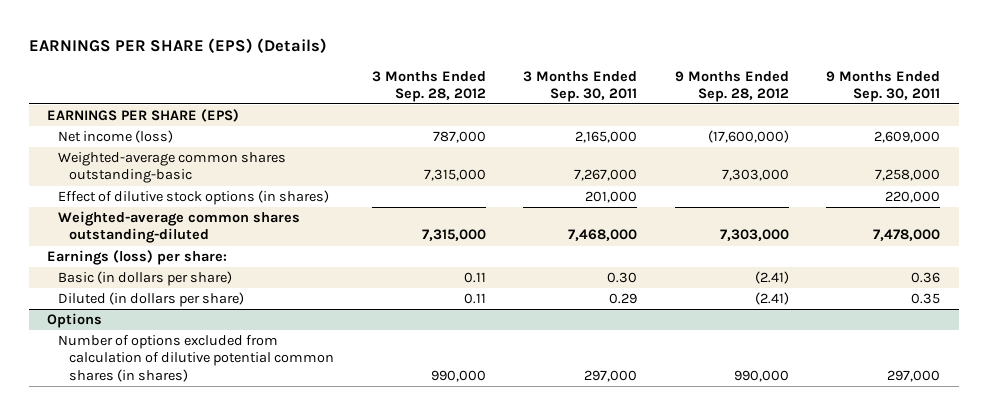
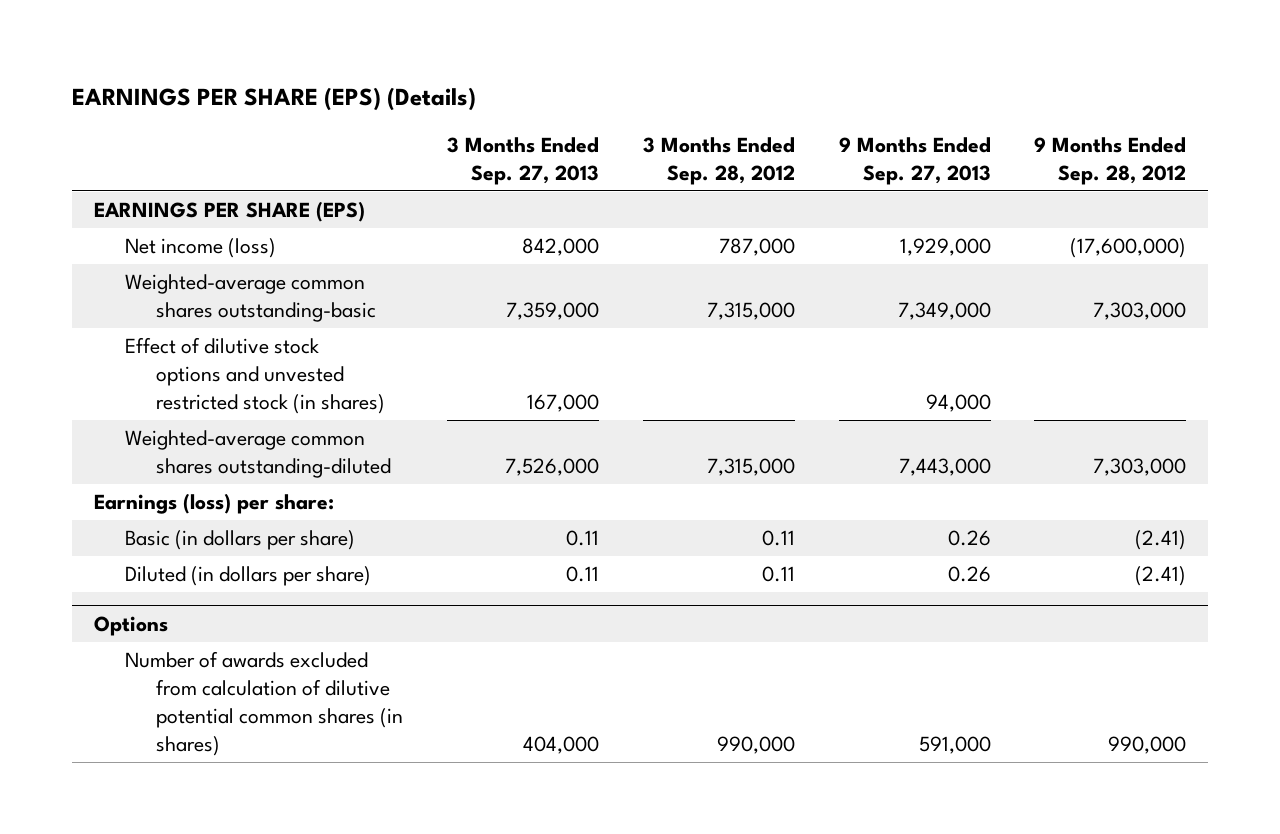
[523,70,638,102] 3 Months Ended Sep. 30, 2011 -> none
[826,70,941,102] 9 Months Ended Sep. 30, 2011 -> none
none -> [447,136,600,185] 3 Months Ended Sep. 27, 2013
none -> [838,136,991,185] 9 Months Ended Sep. 27, 2013
[58,190,330,206] Effect of dilutive stock options (in shares) -> [125,337,386,414] Effect of dilutive stock options and unvested restricted stock (in shares)
[58,335,335,382] Number of options excluded from calculation of dilutive potential common shares (in shares) -> [125,651,404,756] Number of awards excluded from calculation of dilutive potential common shares (in shares)

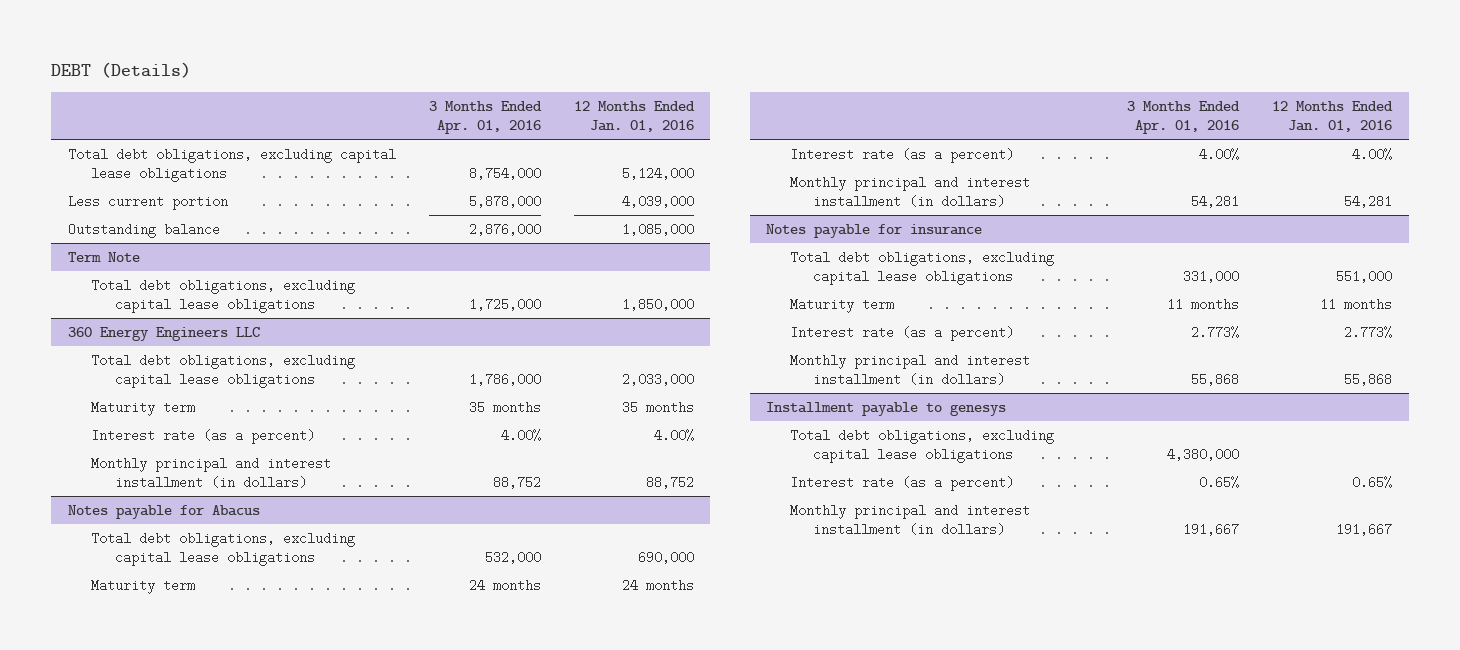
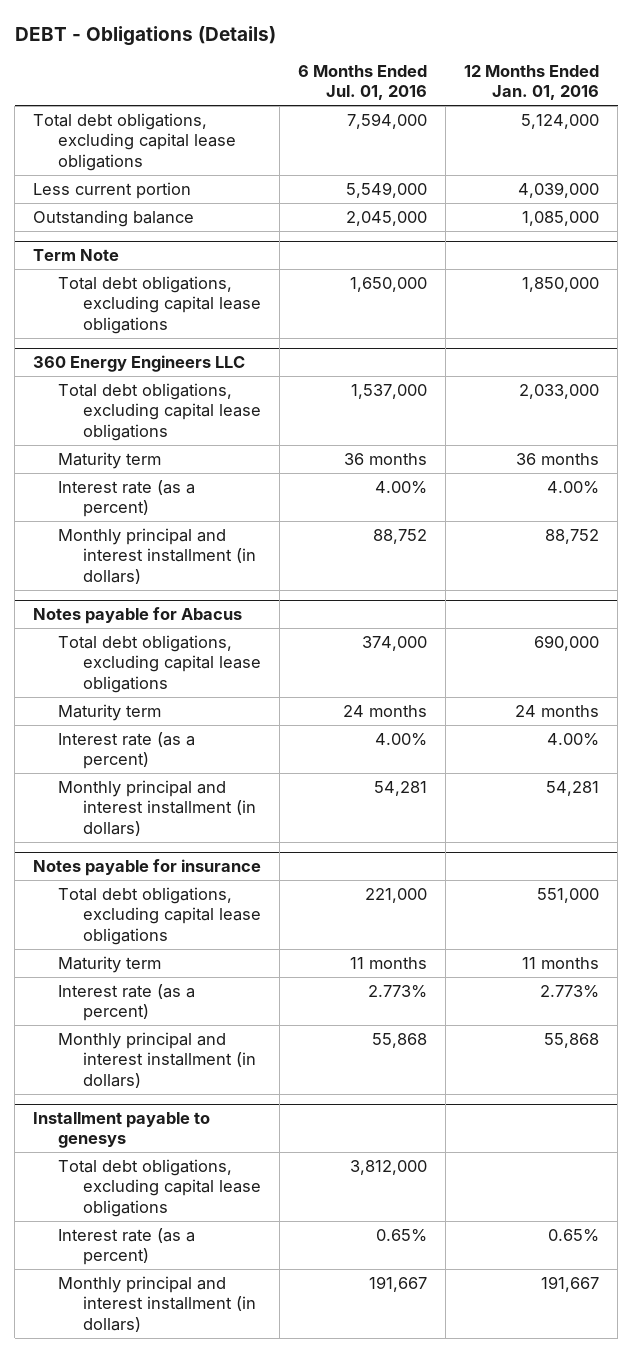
[51,62,192,79] DEBT (Details) -> [14,25,276,46] DEBT - Obligations (Details)
[428,100,542,135] 3 Months Ended Apr. 01, 2016 -> none
none -> [298,65,428,101] 6 Months Ended Jul. 01, 2016
[621,400,694,414] 35 months -> [516,453,600,466] 36 months

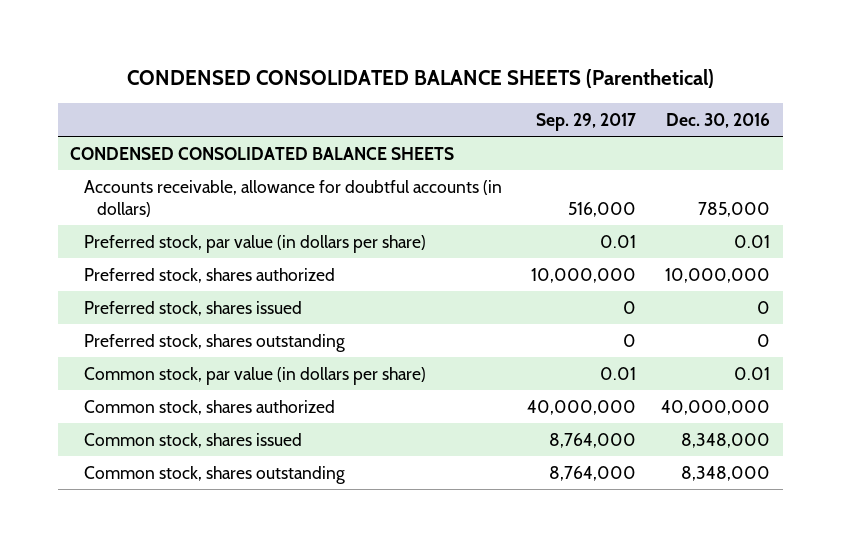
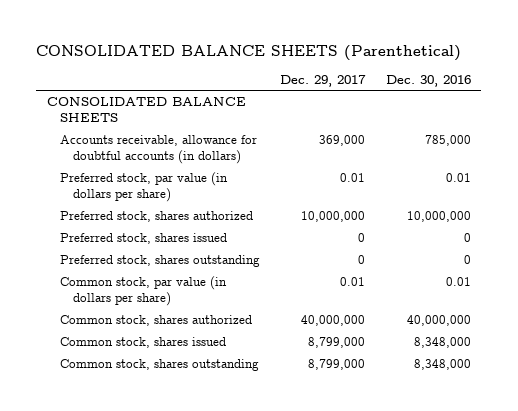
[127,69,715,89] CONDENSED CONSOLIDATED BALANCE SHEETS (Parenthetical) -> [36,44,462,61] CONSOLIDATED BALANCE SHEETS (Parenthetical)
[536,112,637,131] Sep. 29, 2017 -> none
none -> [280,74,367,87] Dec. 29, 2017
[70,146,455,160] CONDENSED CONSOLIDATED BALANCE SHEETS -> [46,97,246,123] CONSOLIDATED BALANCE SHEETS

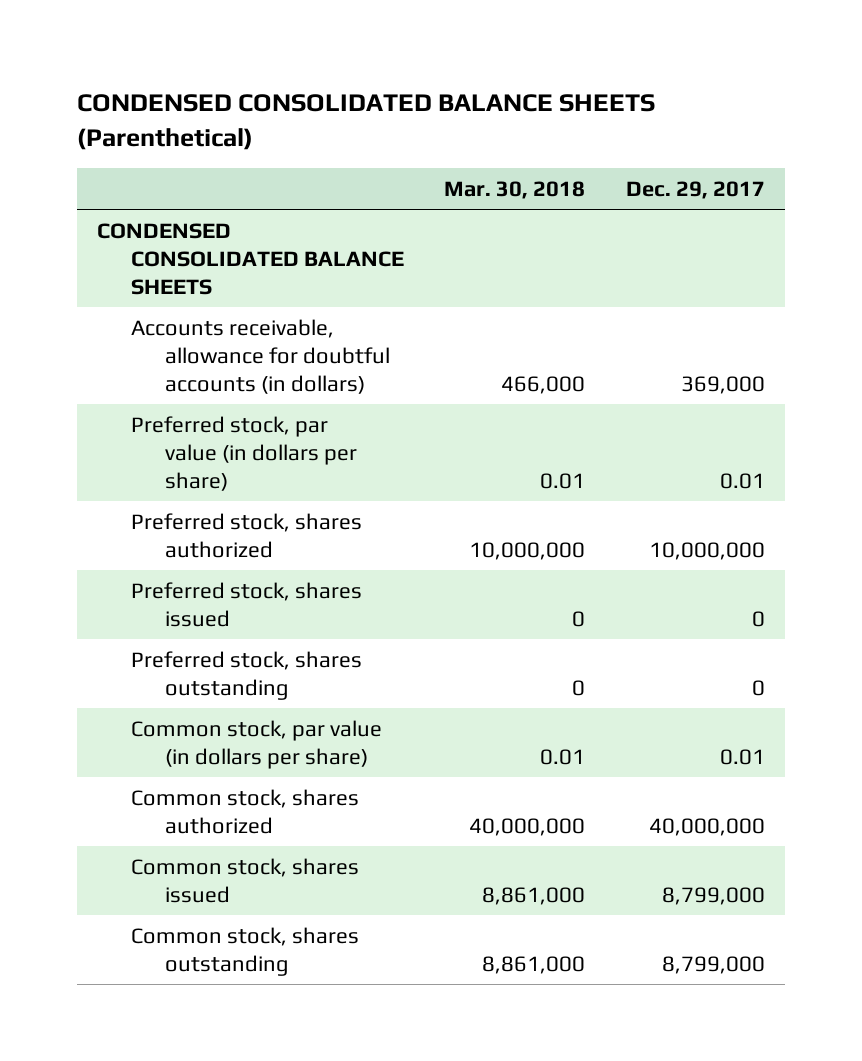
[36,44,462,61] CONSOLIDATED BALANCE SHEETS (Parenthetical) -> [76,94,655,150] CONDENSED CONSOLIDATED BALANCE SHEETS (Parenthetical)
[386,74,472,87] Dec. 30, 2016 -> none
none -> [444,180,586,199] Mar. 30, 2018
[46,97,246,123] CONSOLIDATED BALANCE SHEETS -> [97,222,404,295] CONDENSED CONSOLIDATED BALANCE SHEETS

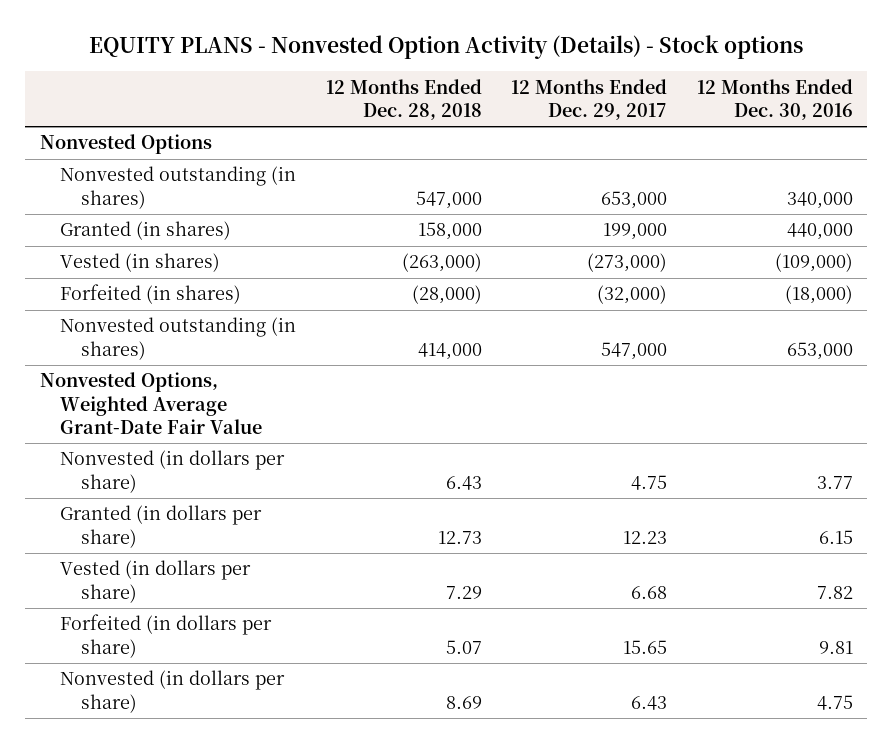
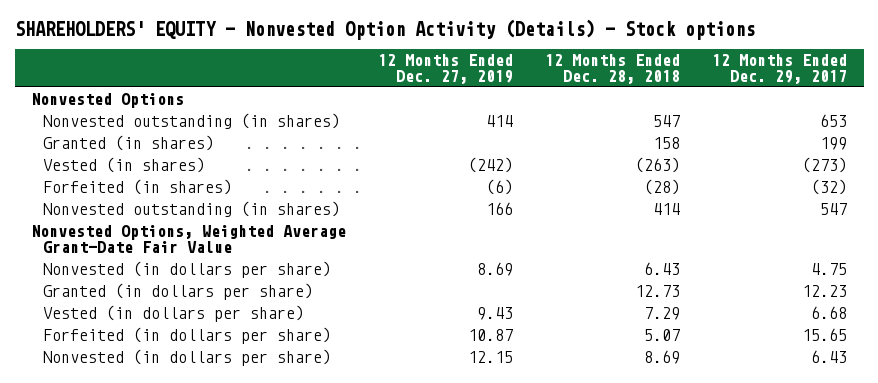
[89,35,804,60] EQUITY PLANS - Nonvested Option Activity (Details) - Stock options -> [14,18,755,40] SHAREHOLDERS' EQUITY - Nonvested Option Activity (Details) - Stock options
[696,78,853,120] 12 Months Ended Dec. 30, 2016 -> none
none -> [377,54,513,85] 12 Months Ended Dec. 27, 2019
[415,190,482,209] 547,000 -> [653,115,681,128] 547
[601,190,668,209] 653,000 -> [820,114,848,128] 653
[417,222,482,241] 158,000 -> [653,137,681,150] 158
[603,223,668,241] 199,000 -> [820,137,848,151] 199
[401,253,482,273] (263,000) -> [635,157,681,174] (263)
[587,253,668,273] (273,000) -> [802,157,848,174] (273)
[411,285,482,305] (28,000) -> [644,179,681,196] (28)
[597,285,668,305] (32,000) -> [811,179,848,196] (32)
[417,342,482,360] 414,000 -> [653,203,681,216] 414
[601,341,668,360] 547,000 -> [820,203,848,216] 547

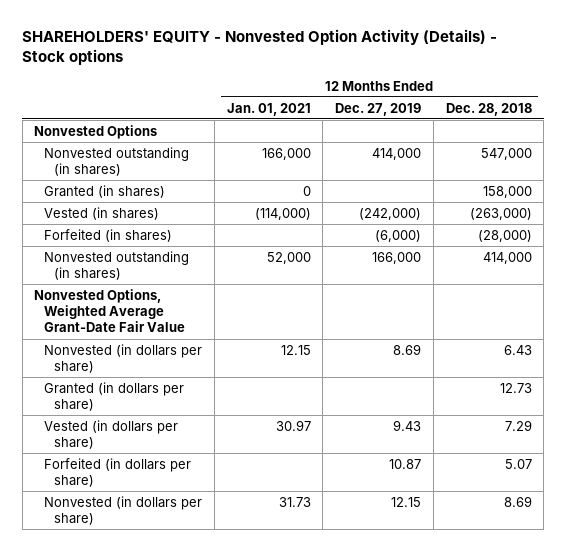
[712,54,848,85] 12 Months Ended Dec. 29, 2017 -> none
none -> [226,102,311,116] Jan. 01, 2021
[485,115,513,128] 414 -> [372,147,422,160] 414,000
[653,115,681,128] 547 -> [480,147,532,160] 547,000
[653,137,681,150] 158 -> [482,185,532,198] 158,000
[467,157,513,174] (242) -> [359,207,422,220] (242,000)
[635,157,681,174] (263) -> [469,207,532,220] (263,000)
[485,179,513,196] (6) -> [375,229,422,242] (6,000)
[644,179,681,196] (28) -> [477,229,532,242] (28,000)
[485,202,513,216] 166 -> [372,251,422,264] 166,000
[653,203,681,216] 414 -> [482,251,532,264] 414,000

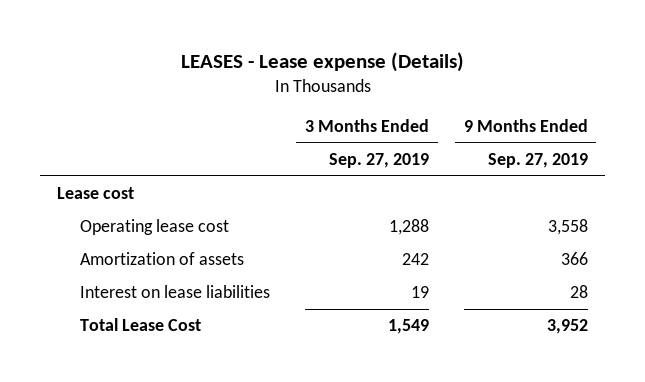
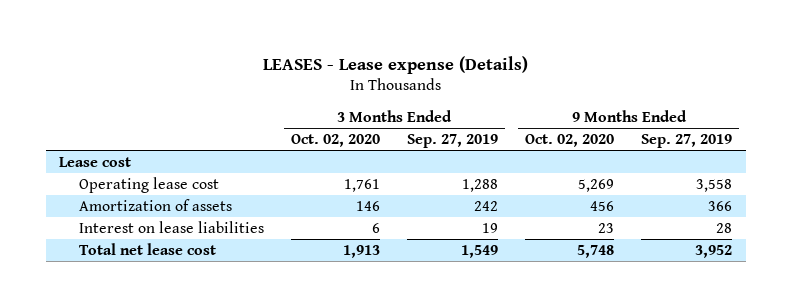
none -> [290,133,380,147] Oct. 02, 2020
none -> [525,133,615,147] Oct. 02, 2020
[80,318,202,332] Total Lease Cost -> [78,242,216,255] Total net lease cost

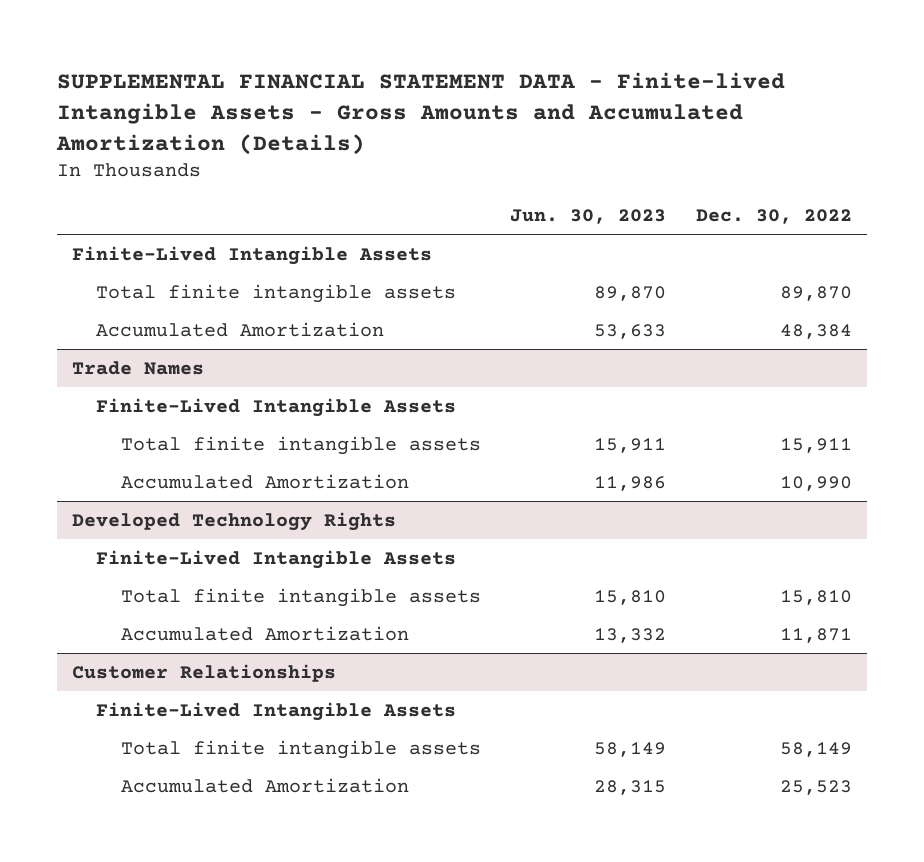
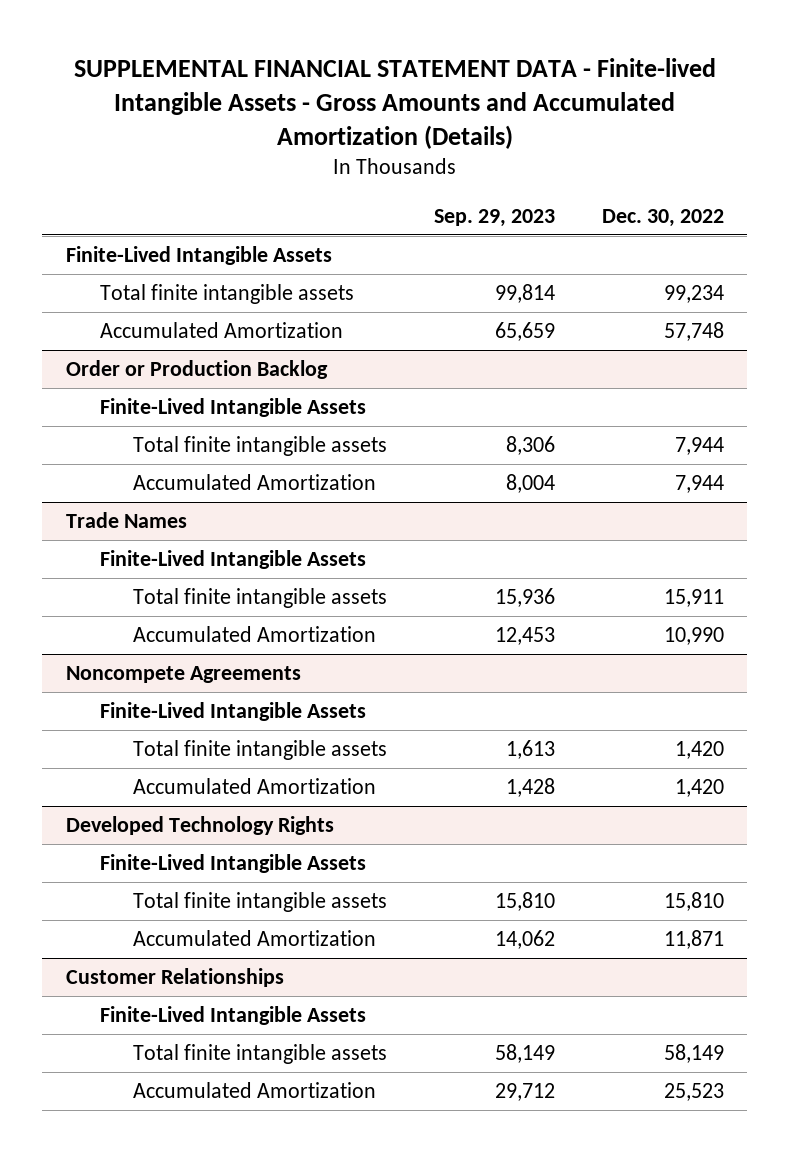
[510,209,667,225] Jun. 30, 2023 -> none
none -> [434,208,556,227] Sep. 29, 2023
[780,285,853,301] 89,870 -> [663,285,724,304] 99,234
[780,323,853,339] 48,384 -> [663,322,724,342] 57,748
none -> [65,360,328,380] Order or Production Backlog
none -> [99,398,366,418] Finite-Lived Intangible Assets
none -> [133,436,388,457] Total finite intangible assets
none -> [133,474,377,491] Accumulated Amortization
none -> [65,666,301,684] Noncompete Agreements
none -> [99,702,366,722] Finite-Lived Intangible Assets
none -> [133,740,388,761] Total finite intangible assets
none -> [133,778,377,795] Accumulated Amortization

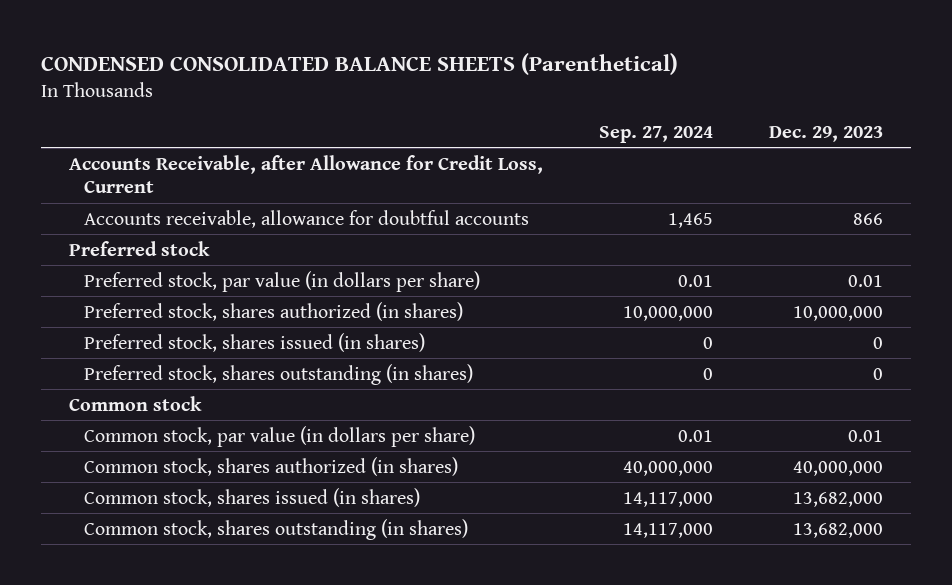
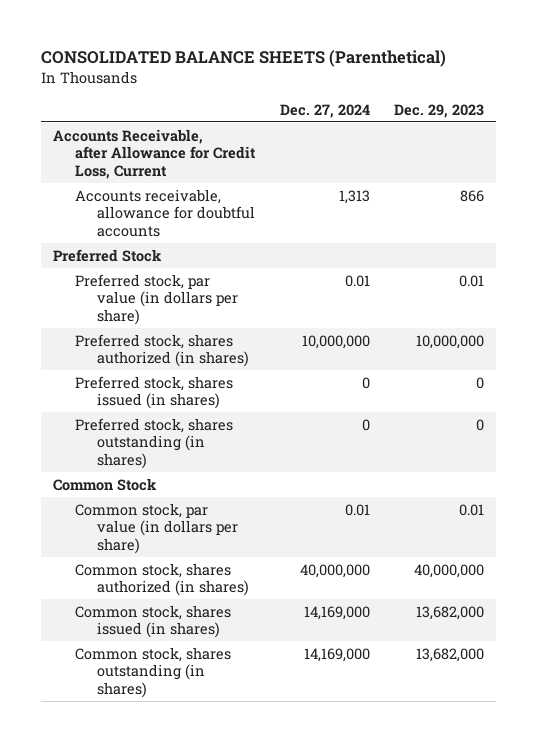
[40,52,678,75] CONDENSED CONSOLIDATED BALANCE SHEETS (Parenthetical) -> [41,50,447,68] CONSOLIDATED BALANCE SHEETS (Parenthetical)
[598,125,713,143] Sep. 27, 2024 -> none
none -> [279,103,370,118] Dec. 27, 2024
[68,240,210,256] Preferred stock -> [53,248,163,262] Preferred Stock
[68,395,202,411] Common stock -> [53,477,158,491] Common Stock

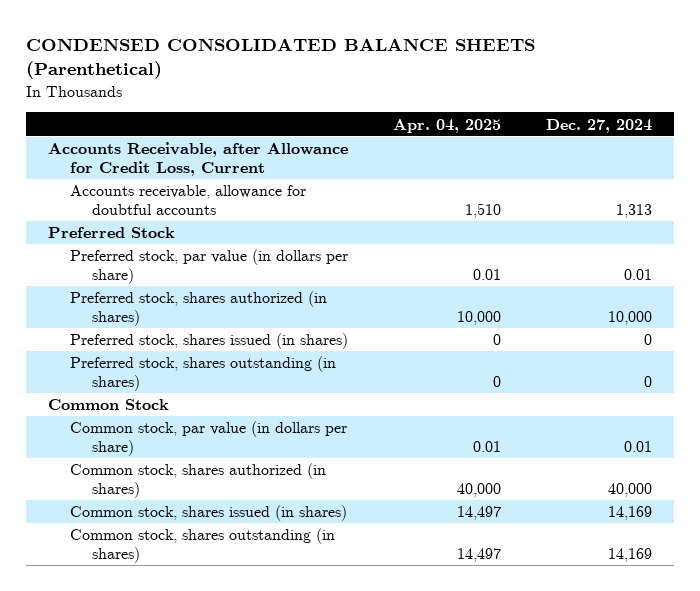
[41,50,447,68] CONSOLIDATED BALANCE SHEETS (Parenthetical) -> [26,37,536,80] CONDENSED CONSOLIDATED BALANCE SHEETS (Parenthetical)
[393,103,484,118] Dec. 29, 2023 -> none
none -> [393,118,502,133] Apr. 04, 2025
[301,334,370,349] 10,000,000 -> [607,310,652,325] 10,000
[299,563,370,578] 40,000,000 -> [607,482,652,497] 40,000
[303,605,370,620] 14,169,000 -> [607,506,652,521] 14,169
[303,647,370,662] 14,169,000 -> [607,547,652,562] 14,169

